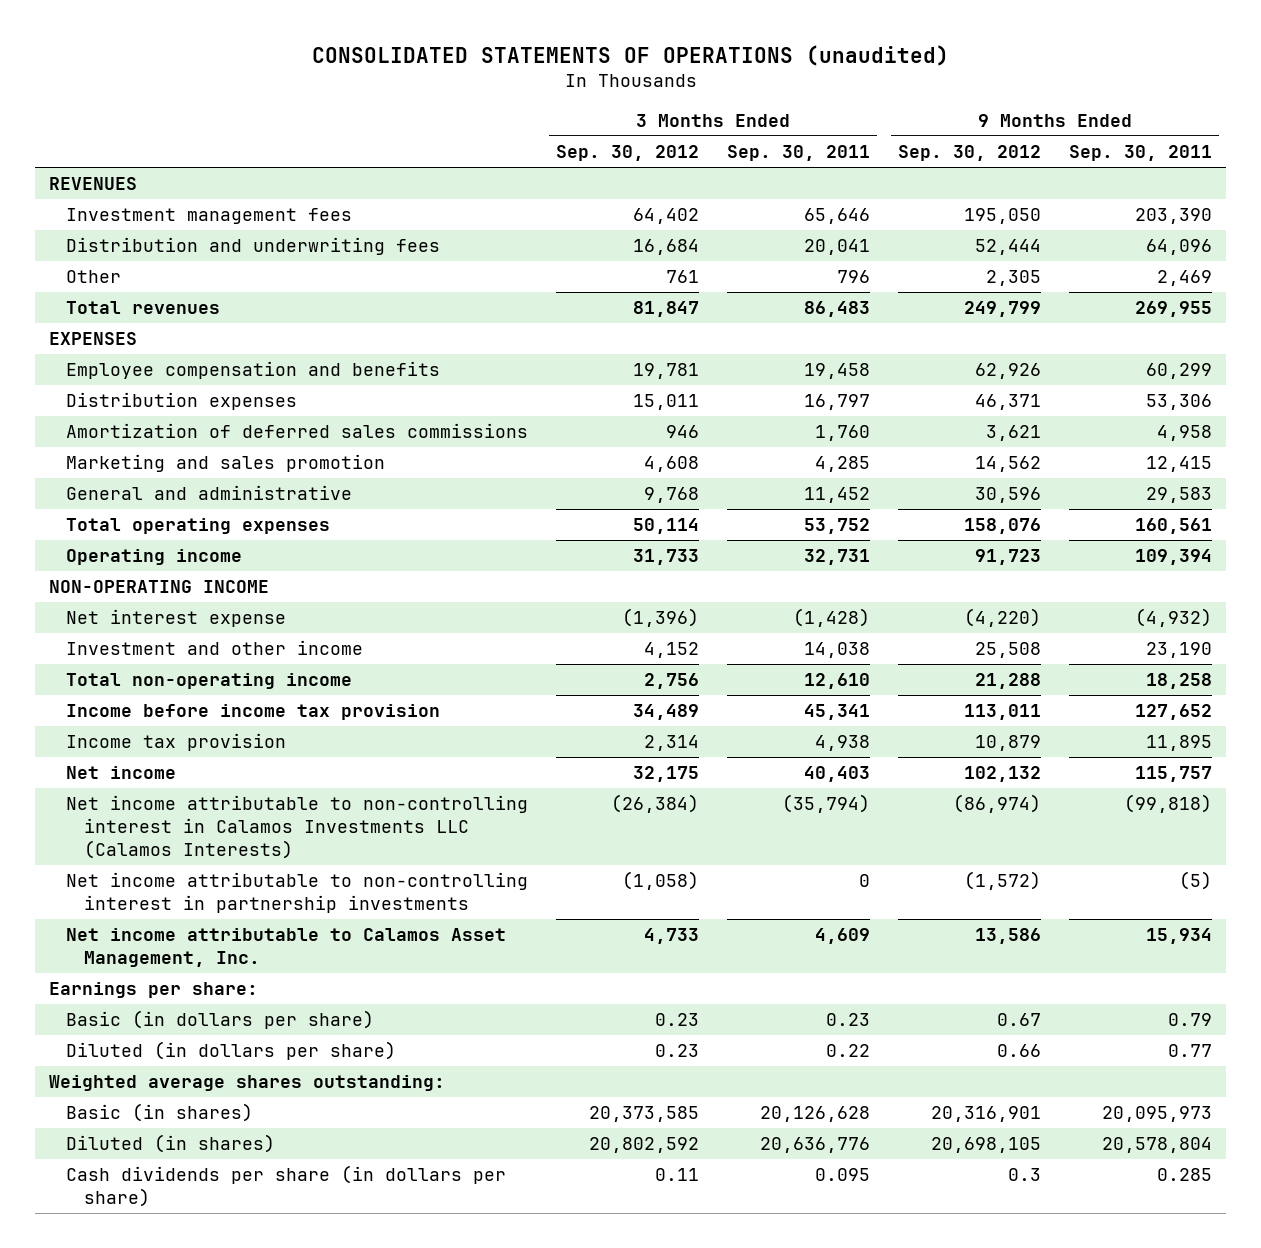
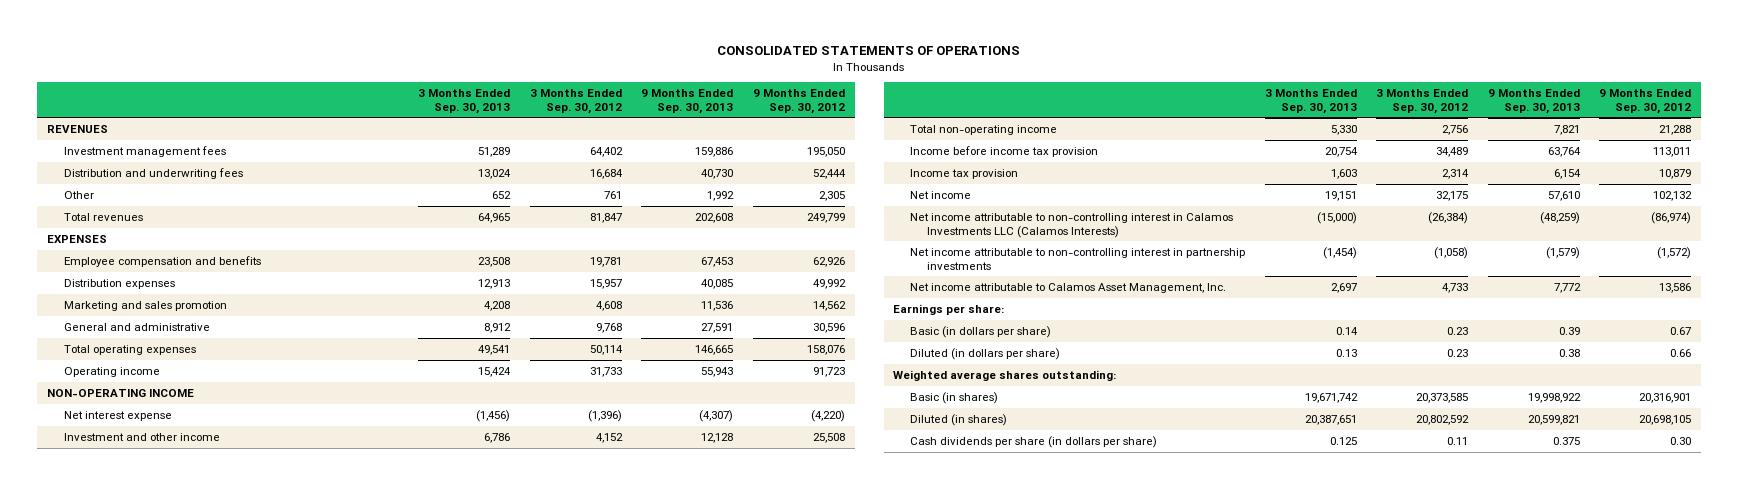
[311,44,949,66] CONSOLIDATED STATEMENTS OF OPERATIONS (unaudited) -> [717,46,1021,56] CONSOLIDATED STATEMENTS OF OPERATIONS
[727,145,871,162] Sep. 30, 2011 -> none
[1069,145,1213,162] Sep. 30, 2011 -> none
none -> [418,89,511,114] 3 Months Ended Sep. 30, 2013
none -> [641,89,734,114] 9 Months Ended Sep. 30, 2013
[66,423,529,439] Amortization of deferred sales commissions -> none
[633,394,700,411] 15,011 -> [589,278,622,289] 15,957
[975,394,1042,411] 46,371 -> [813,278,847,289] 49,992
[1008,1168,1042,1182] 0.3 -> [1670,436,1692,445] 0.30

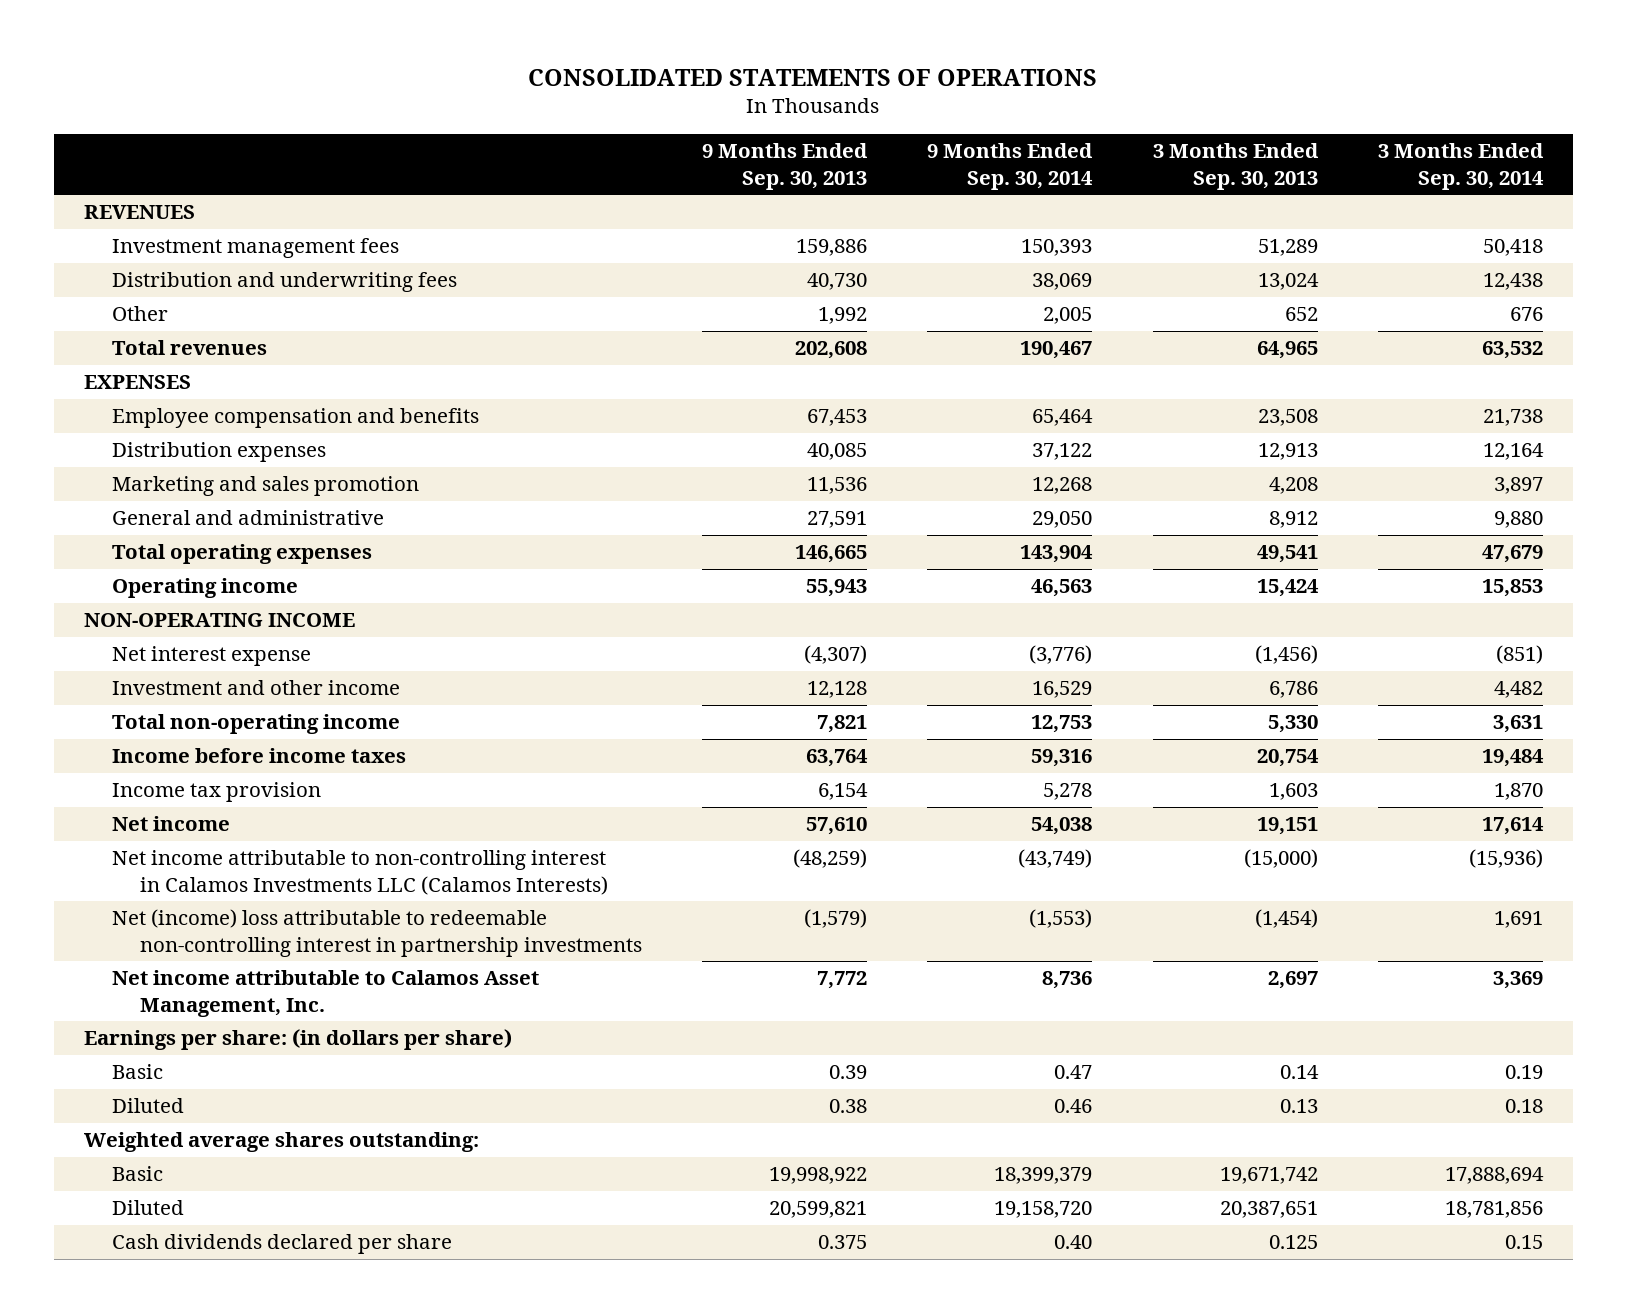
[529,89,622,114] 3 Months Ended Sep. 30, 2012 -> none
[753,89,846,114] 9 Months Ended Sep. 30, 2012 -> none
none -> [927,143,1094,191] 9 Months Ended Sep. 30, 2014
none -> [1377,143,1544,191] 3 Months Ended Sep. 30, 2014
[910,145,1099,157] Income before income tax provision -> [111,748,406,764] Income before income taxes
[910,247,1246,270] Net income attributable to non-controlling interest in partnership investments -> [111,909,642,958] Net (income) loss attributable to redeemable non-controlling interest in partnership investments
[893,303,1005,315] Earnings per share: -> [83,1029,512,1051] Earnings per share: (in dollars per share)
[910,325,1052,338] Basic (in dollars per share) -> [111,1064,163,1080] Basic
[910,347,1061,360] Diluted (in dollars per share) -> [111,1098,184,1114] Diluted
[910,391,999,404] Basic (in shares) -> [111,1166,163,1182] Basic
[910,413,1008,426] Diluted (in shares) -> [111,1200,184,1216] Diluted
[910,435,1158,448] Cash dividends per share (in dollars per share) -> [111,1234,452,1255] Cash dividends declared per share

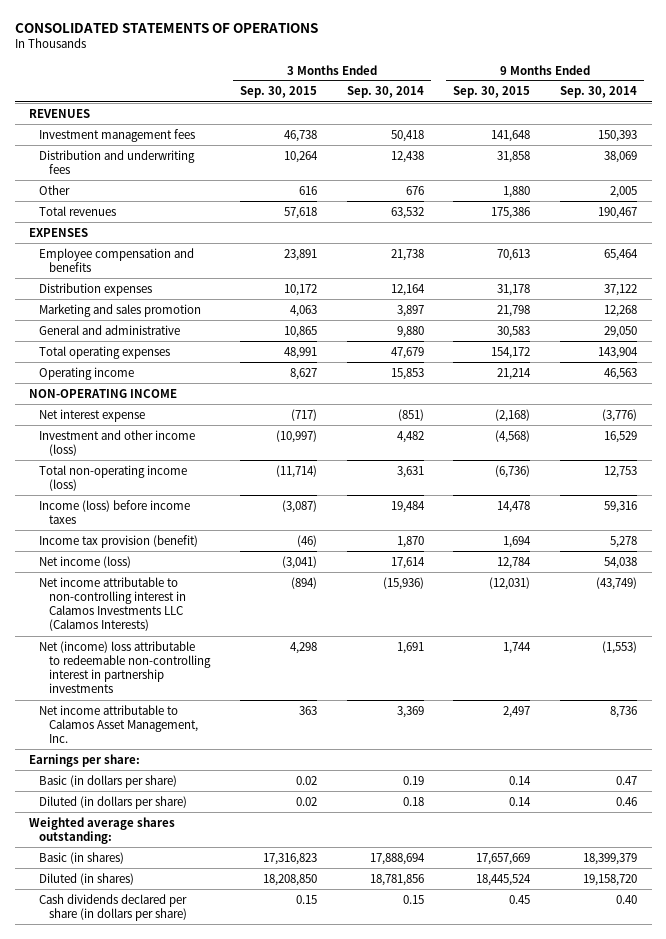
[701,143,868,191] 9 Months Ended Sep. 30, 2013 -> none
[1152,143,1319,191] 3 Months Ended Sep. 30, 2013 -> none
none -> [239,86,317,99] Sep. 30, 2015
none -> [453,86,531,99] Sep. 30, 2015
[111,680,400,696] Investment and other income -> [39,429,196,456] Investment and other income (loss)
[111,714,400,735] Total non-operating income -> [39,464,188,491] Total non-operating income (loss)
[111,748,406,764] Income before income taxes -> [39,499,191,524] Income (loss) before income taxes
[111,782,321,803] Income tax provision -> [39,534,199,548] Income tax provision (benefit)
[111,816,230,832] Net income -> [39,555,132,568] Net income (loss)
[83,1029,512,1051] Earnings per share: (in dollars per share) -> [29,753,141,767] Earnings per share:
[111,1064,163,1080] Basic -> [39,774,178,788] Basic (in dollars per share)
[111,1098,184,1114] Diluted -> [39,795,188,809] Diluted (in dollars per share)
[111,1166,163,1182] Basic -> [39,851,125,864] Basic (in shares)
[111,1200,184,1216] Diluted -> [39,872,135,885] Diluted (in shares)
[111,1234,452,1255] Cash dividends declared per share -> [39,893,188,921] Cash dividends declared per share (in dollars per share)

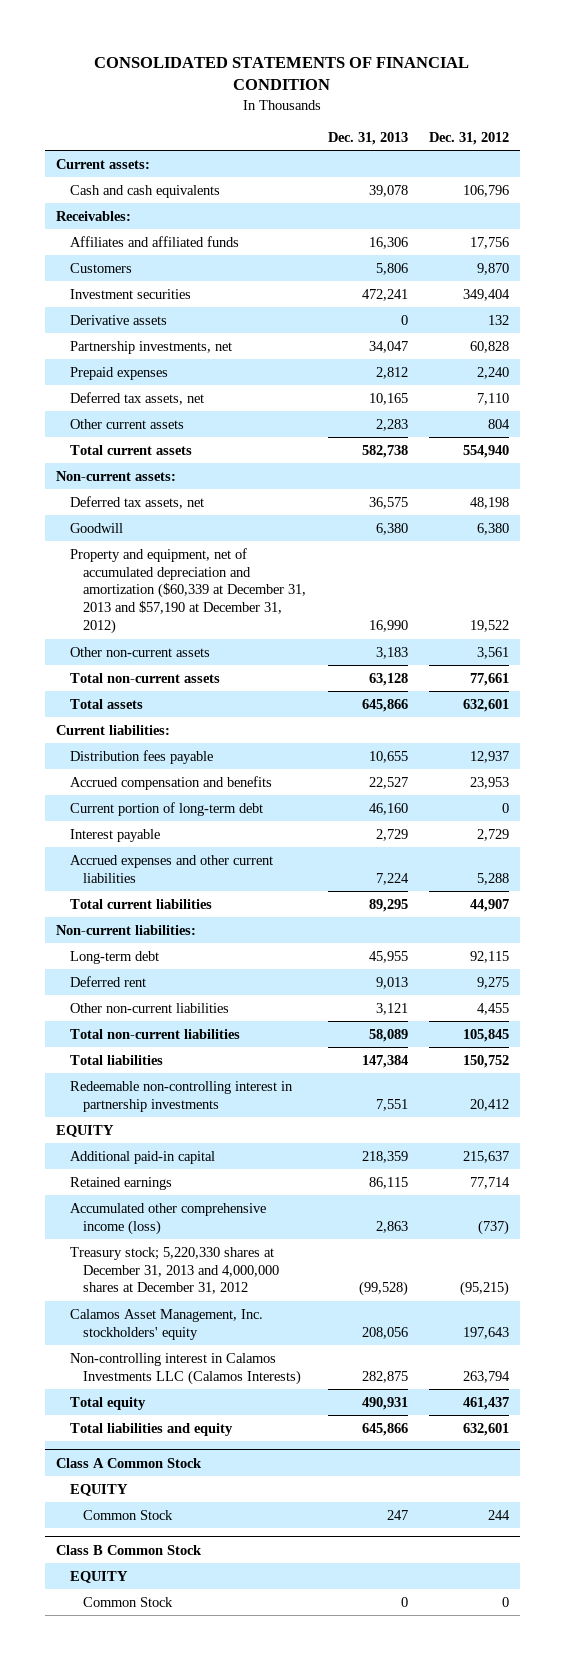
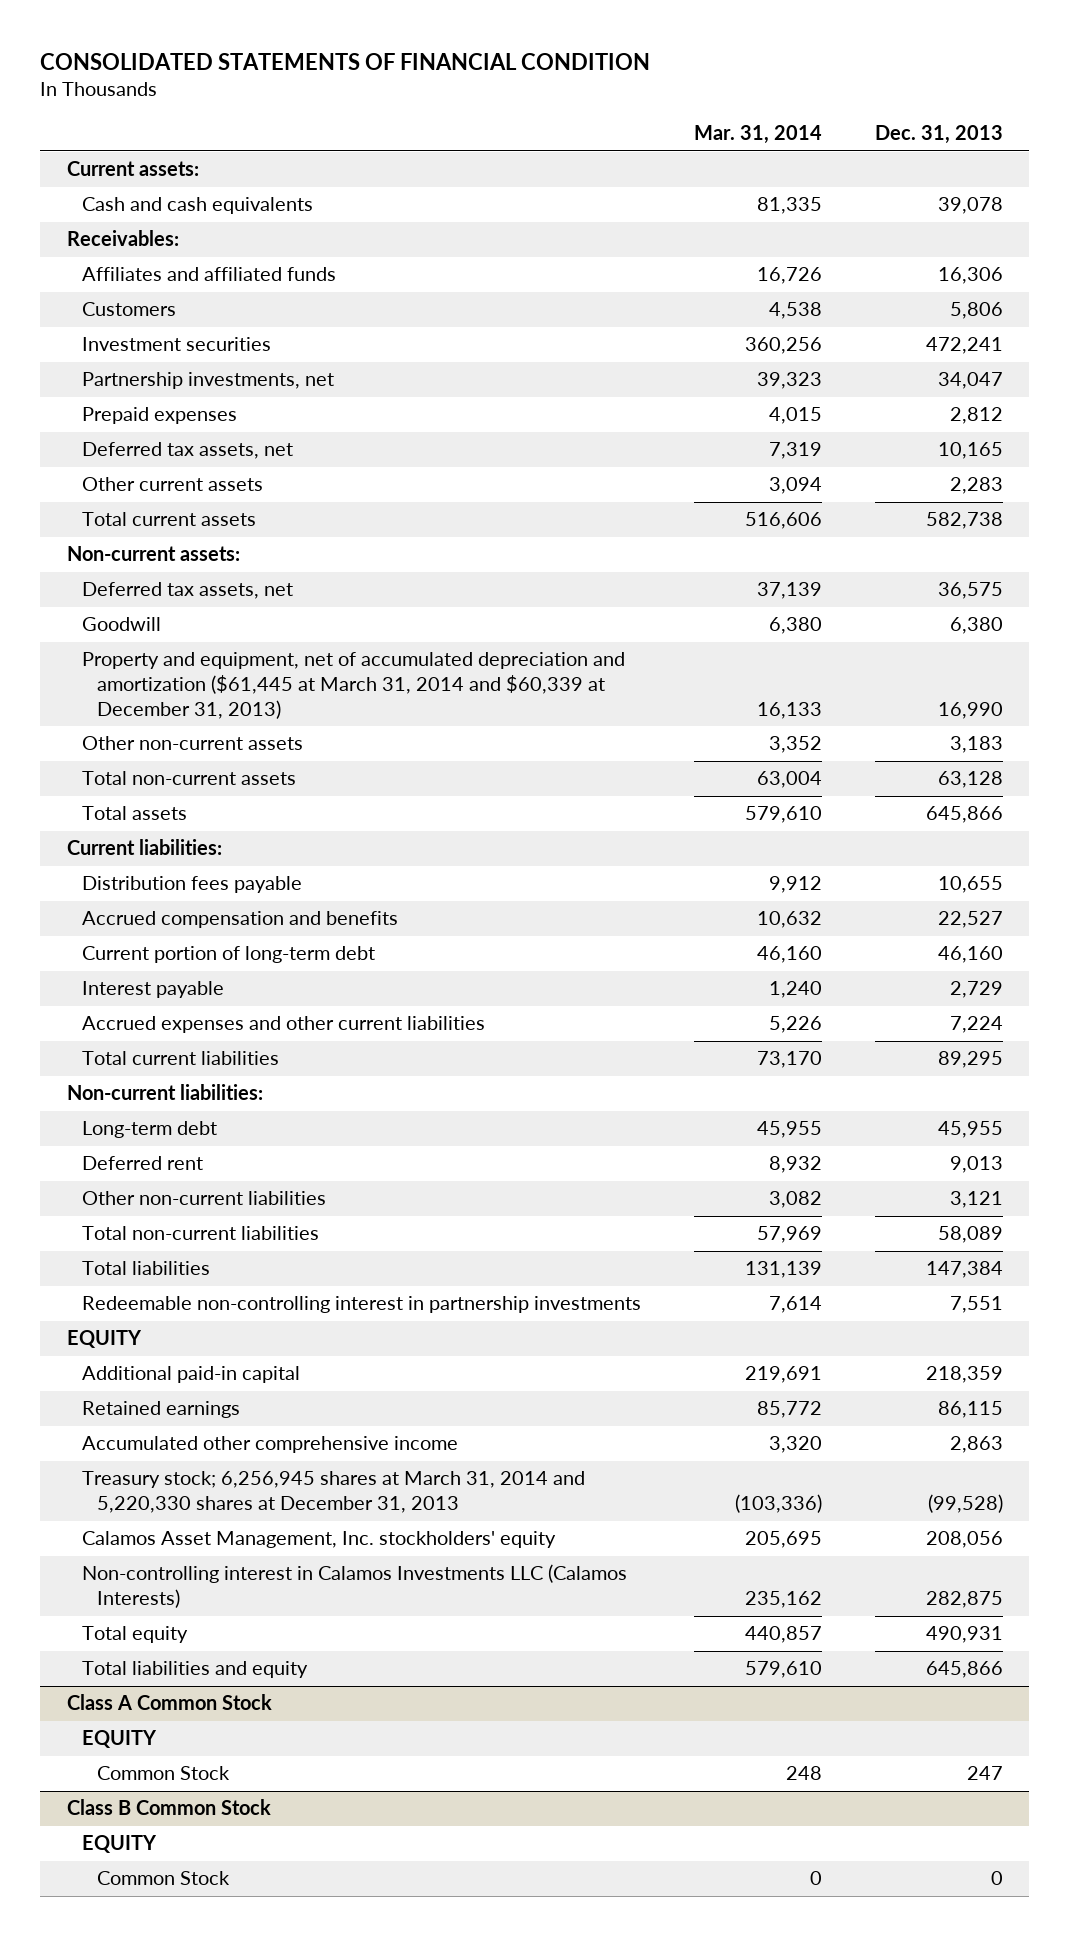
[428,131,509,145] Dec. 31, 2012 -> none
none -> [693,125,822,145] Mar. 31, 2014
[69,314,167,325] Derivative assets -> none
[69,547,307,635] Property and equipment, net of accumulated depreciation and amortization ($60,339 at December 31, 2013 and $57,190 at December 31, 2012) -> [81,652,625,719] Property and equipment, net of accumulated depreciation and amortization ($61,445 at March 31, 2014 and $60,339 at December 31, 2013)
[69,1202,266,1235] Accumulated other comprehensive income (loss) -> [81,1436,458,1454] Accumulated other comprehensive income
[69,1246,280,1295] Treasury stock; 5,220,330 shares at December 31, 2013 and 4,000,000 shares at December 31, 2012 -> [81,1471,585,1514] Treasury stock; 6,256,945 shares at March 31, 2014 and 5,220,330 shares at December 31, 2013

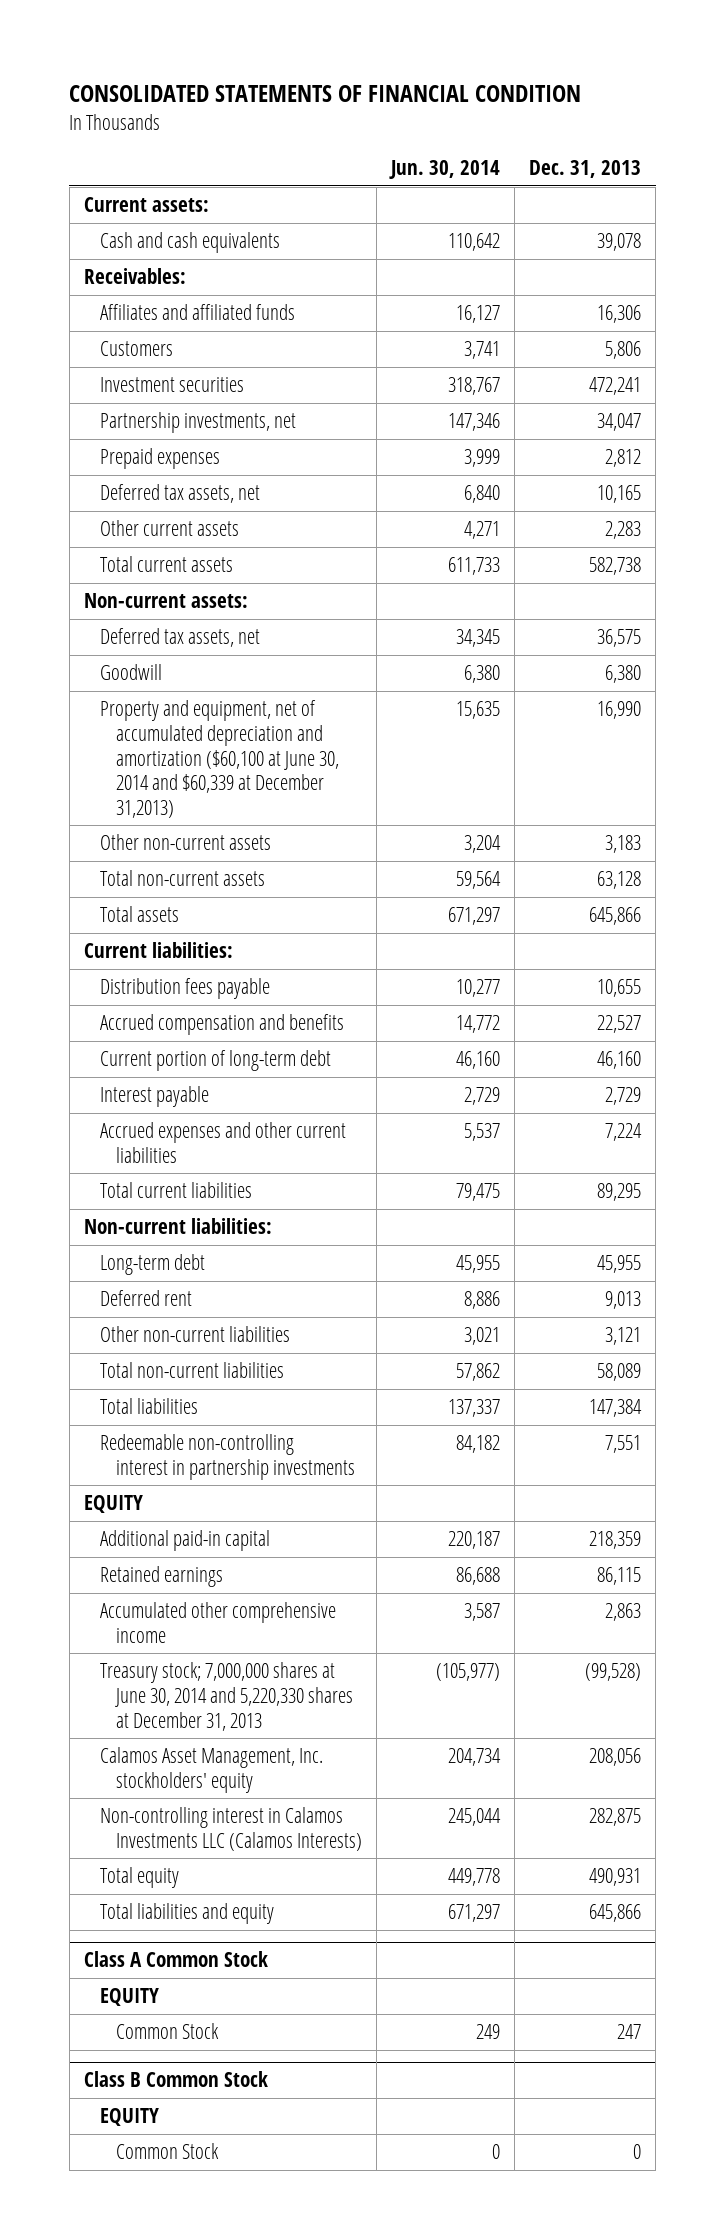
[693,125,822,145] Mar. 31, 2014 -> none
none -> [389,160,501,180] Jun. 30, 2014
[81,652,625,719] Property and equipment, net of accumulated depreciation and amortization ($61,445 at March 31, 2014 and $60,339 at December 31, 2013) -> [100,700,340,818] Property and equipment, net of accumulated depreciation and amortization ($60,100 at June 30, 2014 and $60,339 at December 31,2013)
[81,1471,585,1514] Treasury stock; 6,256,945 shares at March 31, 2014 and 5,220,330 shares at December 31, 2013 -> [100,1662,354,1731] Treasury stock; 7,000,000 shares at June 30, 2014 and 5,220,330 shares at December 31, 2013

